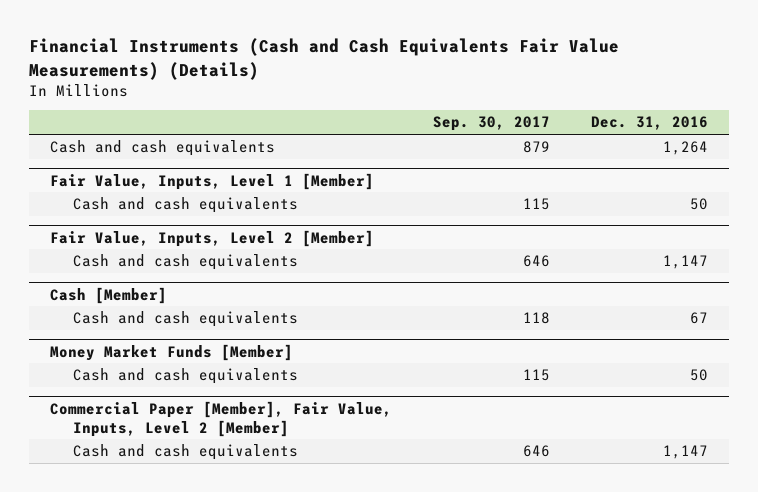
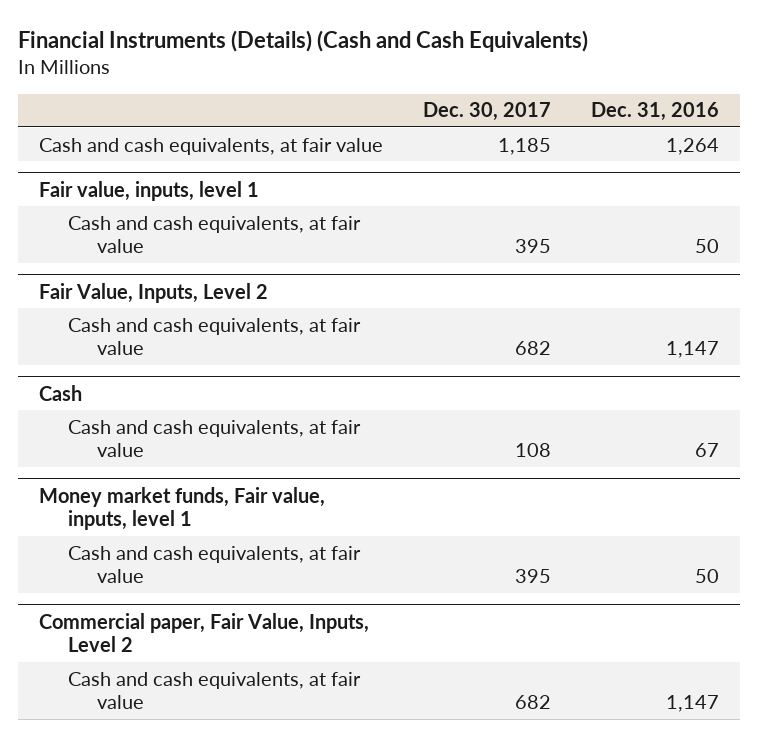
[29,38,620,80] Financial Instruments (Cash and Cash Equivalents Fair Value Measurements) (Details) -> [18,30,589,53] Financial Instruments (Details) (Cash and Cash Equivalents)
[432,116,550,132] Sep. 30, 2017 -> none
none -> [422,102,551,122] Dec. 30, 2017
[49,343,293,361] Money Market Funds [Member] -> none
[49,140,275,157] Cash and cash equivalents -> [38,137,383,155] Cash and cash equivalents, at fair value
[49,172,374,190] Fair Value, Inputs, Level 1 [Member] -> [38,180,259,201] Fair value, inputs, level 1
[72,197,298,214] Cash and cash equivalents -> [67,215,361,254] Cash and cash equivalents, at fair value
[49,229,374,247] Fair Value, Inputs, Level 2 [Member] -> [38,282,268,303] Fair Value, Inputs, Level 2
[72,254,298,271] Cash and cash equivalents -> [67,317,361,356] Cash and cash equivalents, at fair value
[49,286,167,304] Cash [Member] -> [38,384,82,401] Cash
[72,311,298,328] Cash and cash equivalents -> [67,419,361,458] Cash and cash equivalents, at fair value
none -> [38,486,325,531] Money market funds, Fair value, inputs, level 1
[72,368,298,385] Cash and cash equivalents -> [67,545,361,584] Cash and cash equivalents, at fair value
[49,400,392,437] Commercial Paper [Member], Fair Value, Inputs, Level 2 [Member] -> [38,612,369,653] Commercial paper, Fair Value, Inputs, Level 2
[72,444,298,461] Cash and cash equivalents -> [67,671,361,710] Cash and cash equivalents, at fair value

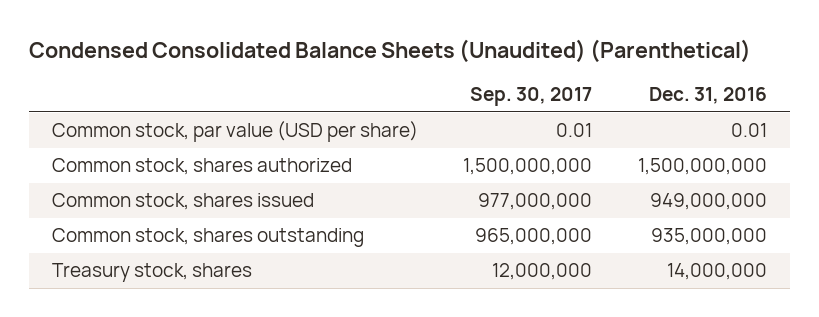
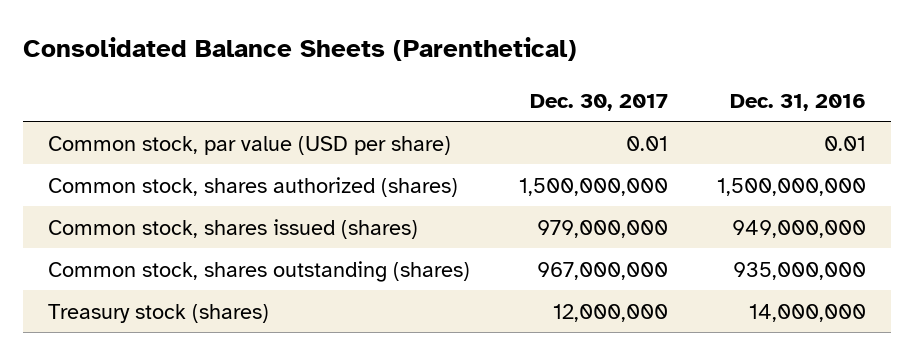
[29,39,752,64] Condensed Consolidated Balance Sheets (Unaudited) (Parenthetical) -> [22,37,577,62] Consolidated Balance Sheets (Parenthetical)
[470,87,593,107] Sep. 30, 2017 -> none
none -> [530,93,669,111] Dec. 30, 2017
[51,158,352,176] Common stock, shares authorized -> [47,176,458,197] Common stock, shares authorized (shares)
[51,193,314,211] Common stock, shares issued -> [47,218,418,239] Common stock, shares issued (shares)
[51,228,364,248] Common stock, shares outstanding -> [47,260,470,282] Common stock, shares outstanding (shares)
[51,263,252,283] Treasury stock, shares -> [47,303,269,323] Treasury stock (shares)

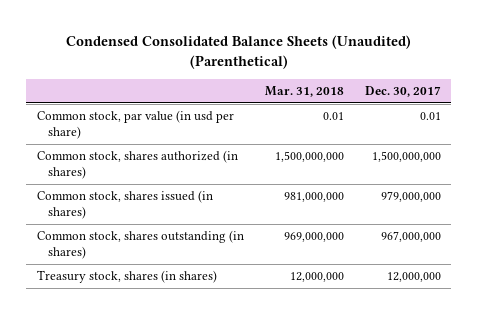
[22,37,577,62] Consolidated Balance Sheets (Parenthetical) -> [65,35,411,70] Condensed Consolidated Balance Sheets (Unaudited) (Parenthetical)
[730,93,867,111] Dec. 31, 2016 -> none
none -> [264,85,344,97] Mar. 31, 2018
[47,135,451,155] Common stock, par value (USD per share) -> [36,110,234,140] Common stock, par value (in usd per share)
[47,176,458,197] Common stock, shares authorized (shares) -> [36,150,238,180] Common stock, shares authorized (in shares)
[47,218,418,239] Common stock, shares issued (shares) -> [36,190,213,220] Common stock, shares issued (in shares)
[47,260,470,282] Common stock, shares outstanding (shares) -> [36,230,244,260] Common stock, shares outstanding (in shares)
[47,303,269,323] Treasury stock (shares) -> [36,270,217,284] Treasury stock, shares (in shares)

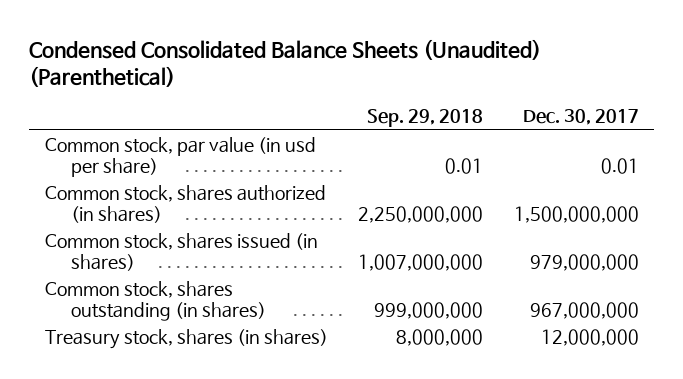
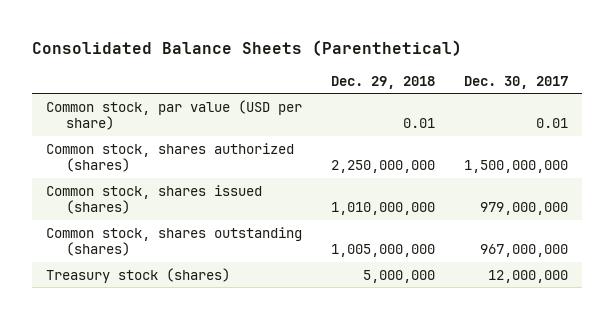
[29,38,542,88] Condensed Consolidated Balance Sheets (Unaudited) (Parenthetical) -> [32,39,463,56] Consolidated Balance Sheets (Parenthetical)
[367,109,484,128] Sep. 29, 2018 -> none
none -> [331,75,436,89] Dec. 29, 2018
[44,137,316,177] Common stock, par value (in usd per share) -> [46,99,303,131] Common stock, par value (USD per share)
[44,185,326,223] Common stock, shares authorized (in shares) -> [46,142,295,173] Common stock, shares authorized (shares)
[44,233,318,271] Common stock, shares issued (in shares) -> [46,184,263,215] Common stock, shares issued (shares)
[44,281,266,321] Common stock, shares outstanding (in shares) -> [46,226,303,257] Common stock, shares outstanding (shares)
[44,329,328,350] Treasury stock, shares (in shares) -> [46,267,231,283] Treasury stock (shares)

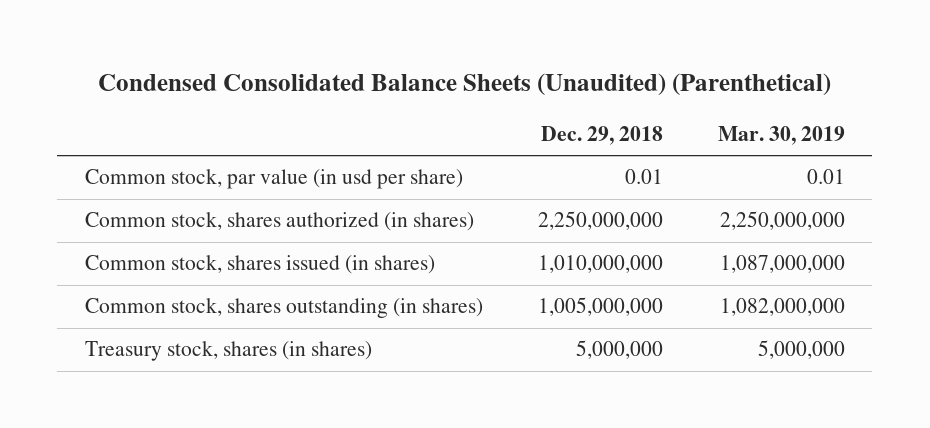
[32,39,463,56] Consolidated Balance Sheets (Parenthetical) -> [97,72,831,96] Condensed Consolidated Balance Sheets (Unaudited) (Parenthetical)
[463,75,568,89] Dec. 30, 2017 -> none
none -> [717,125,845,145] Mar. 30, 2019
[46,99,303,131] Common stock, par value (USD per share) -> [84,169,463,190] Common stock, par value (in usd per share)
[46,142,295,173] Common stock, shares authorized (shares) -> [84,212,474,232] Common stock, shares authorized (in shares)
[46,184,263,215] Common stock, shares issued (shares) -> [84,255,435,275] Common stock, shares issued (in shares)
[46,226,303,257] Common stock, shares outstanding (shares) -> [84,298,483,319] Common stock, shares outstanding (in shares)
[46,267,231,283] Treasury stock (shares) -> [84,341,372,362] Treasury stock, shares (in shares)

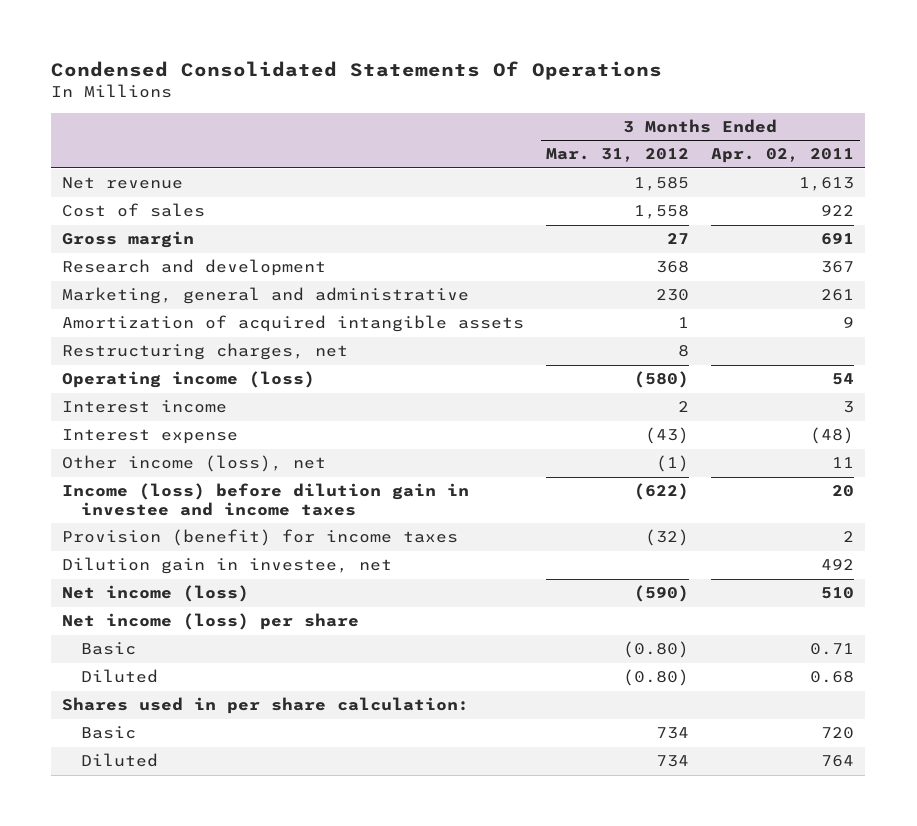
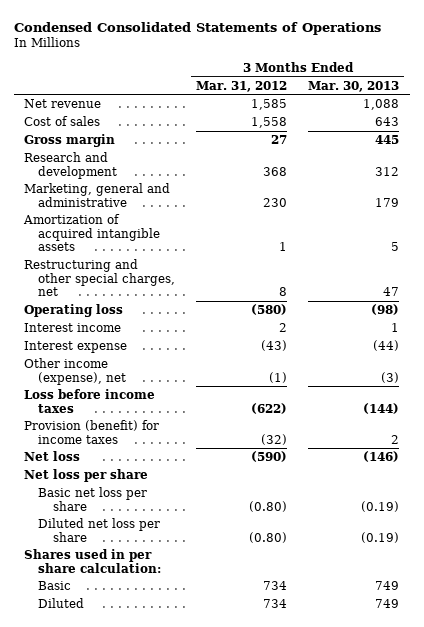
[51,60,663,80] Condensed Consolidated Statements Of Operations -> [13,21,381,35] Condensed Consolidated Statements of Operations
[711,148,855,164] Apr. 02, 2011 -> none
none -> [308,80,400,92] Mar. 30, 2013
[62,343,349,361] Restructuring charges, net -> [24,259,176,296] Restructuring and other special charges, net
[62,371,316,389] Operating income (loss) -> [24,304,124,318] Operating loss
[62,455,327,473] Other income (loss), net -> [24,358,127,385] Other income (expense), net
[62,483,470,516] Income (loss) before dilution gain in investee and income taxes -> [24,389,156,413] Loss before income taxes
[62,557,393,575] Dilution gain in investee, net -> none
[62,585,250,603] Net income (loss) -> [24,451,81,462] Net loss
[62,613,360,631] Net income (loss) per share -> [24,469,149,483] Net loss per share
[81,642,137,656] Basic -> [38,487,148,511] Basic net loss per share
[81,669,159,684] Diluted -> [38,518,161,542] Diluted net loss per share

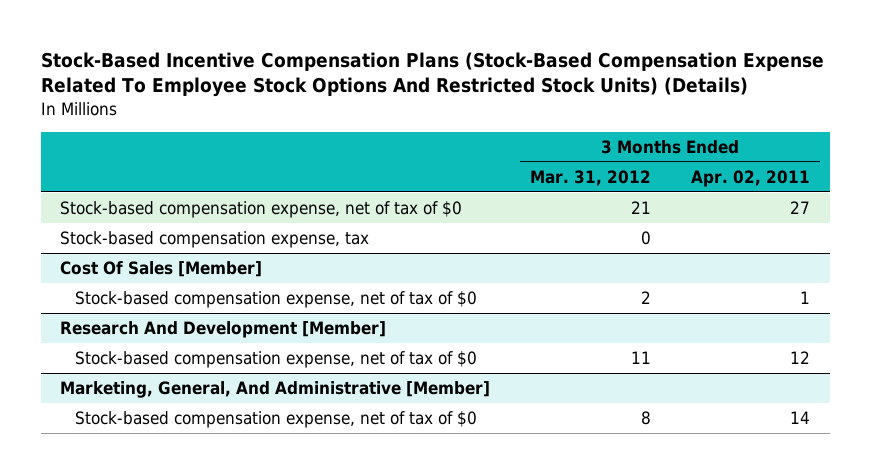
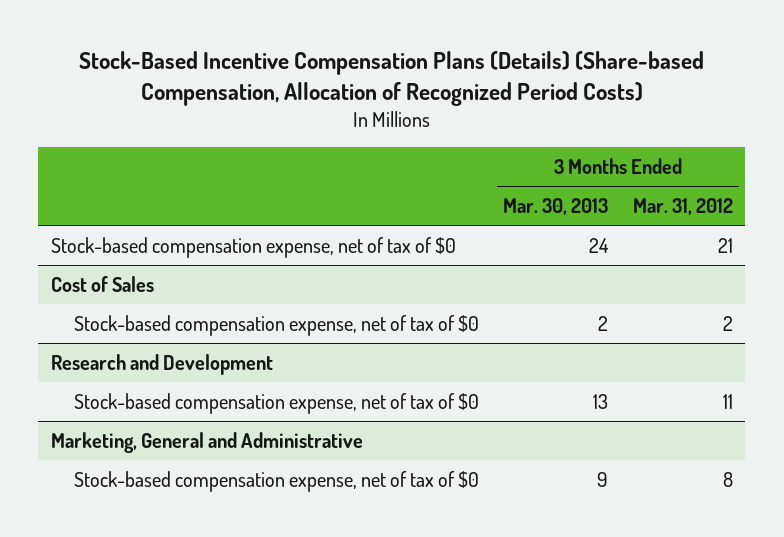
[40,51,824,98] Stock-Based Incentive Compensation Plans (Stock-Based Compensation Expense Related To Employee Stock Options And Restricted Stock Units) (Details) -> [78,51,704,107] Stock-Based Incentive Compensation Plans (Details) (Share-based Compensation, Allocation of Recognized Period Costs)
[690,169,810,187] Apr. 02, 2011 -> none
none -> [503,197,609,215] Mar. 30, 2013
[60,231,370,249] Stock-based compensation expense, tax -> none
[60,261,263,278] Cost Of Sales [Member] -> [50,275,154,292] Cost of Sales
[60,321,387,339] Research And Development [Member] -> [50,353,273,375] Research and Development
[60,381,491,399] Marketing, General, And Administrative [Member] -> [50,431,363,453] Marketing, General and Administrative

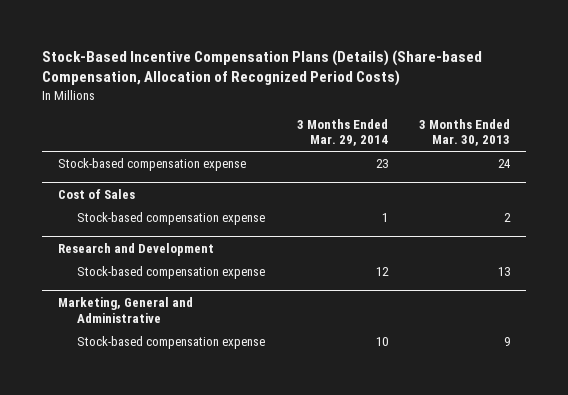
[632,197,733,215] Mar. 31, 2012 -> none
none -> [296,118,388,147] 3 Months Ended Mar. 29, 2014
[50,236,456,258] Stock-based compensation expense, net of tax of $0 -> [58,158,247,172] Stock-based compensation expense
[73,314,479,336] Stock-based compensation expense, net of tax of $0 -> [77,212,266,226] Stock-based compensation expense
[73,392,479,414] Stock-based compensation expense, net of tax of $0 -> [77,266,266,280] Stock-based compensation expense
[73,470,479,492] Stock-based compensation expense, net of tax of $0 -> [77,336,266,350] Stock-based compensation expense

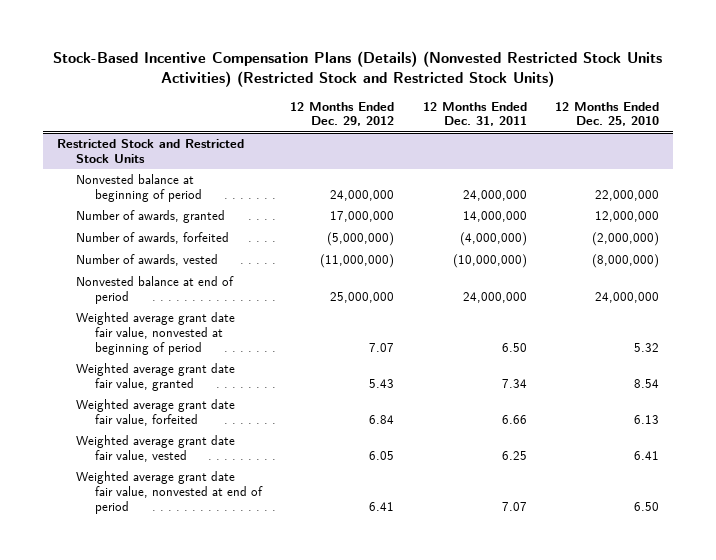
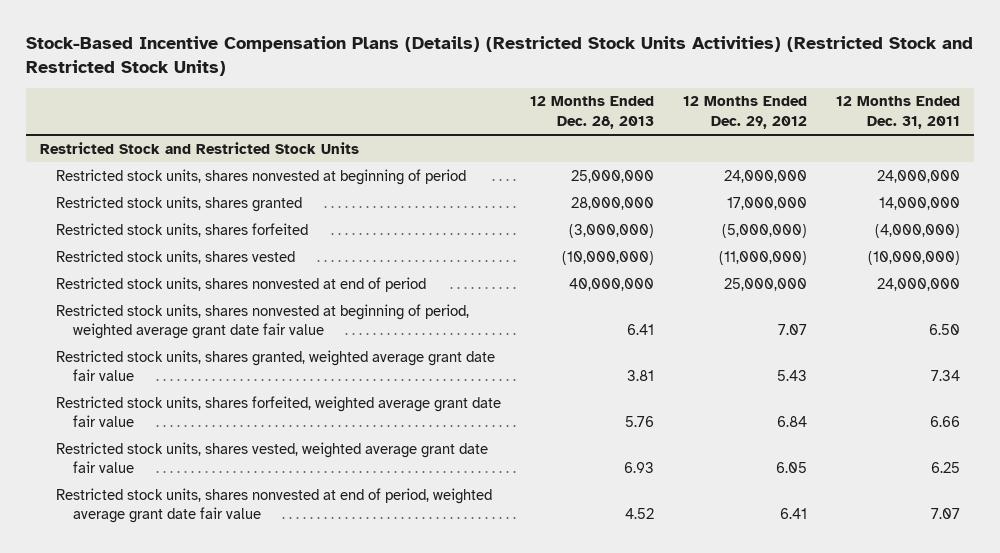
[53,50,663,87] Stock-Based Incentive Compensation Plans (Details) (Nonvested Restricted Stock Units Activities) (Restricted Stock and Restricted Stock Units) -> [25,36,973,76] Stock-Based Incentive Compensation Plans (Details) (Restricted Stock Units Activities) (Restricted Stock and Restricted Stock Units)
[555,101,660,127] 12 Months Ended Dec. 25, 2010 -> none
none -> [530,96,655,129] 12 Months Ended Dec. 28, 2013
[75,174,202,202] Nonvested balance at beginning of period -> [56,168,467,185] Restricted stock units, shares nonvested at beginning of period
[75,210,225,224] Number of awards, granted -> [56,195,303,212] Restricted stock units, shares granted
[75,232,229,245] Number of awards, forfeited -> [56,222,309,237] Restricted stock units, shares forfeited
[75,254,218,267] Number of awards, vested -> [56,249,296,264] Restricted stock units, shares vested
[75,276,234,304] Nonvested balance at end of period -> [56,276,427,292] Restricted stock units, shares nonvested at end of period
[75,312,235,355] Weighted average grant date fair value, nonvested at beginning of period -> [56,303,470,340] Restricted stock units, shares nonvested at beginning of period, weighted average grant date fair value
[75,363,235,391] Weighted average grant date fair value, granted -> [56,349,496,382] Restricted stock units, shares granted, weighted average grant date fair value
[75,399,235,426] Weighted average grant date fair value, forfeited -> [56,395,502,428] Restricted stock units, shares forfeited, weighted average grant date fair value
[75,435,235,462] Weighted average grant date fair value, vested -> [56,441,489,474] Restricted stock units, shares vested, weighted average grant date fair value
[75,471,263,514] Weighted average grant date fair value, nonvested at end of period -> [56,487,493,524] Restricted stock units, shares nonvested at end of period, weighted average grant date fair value

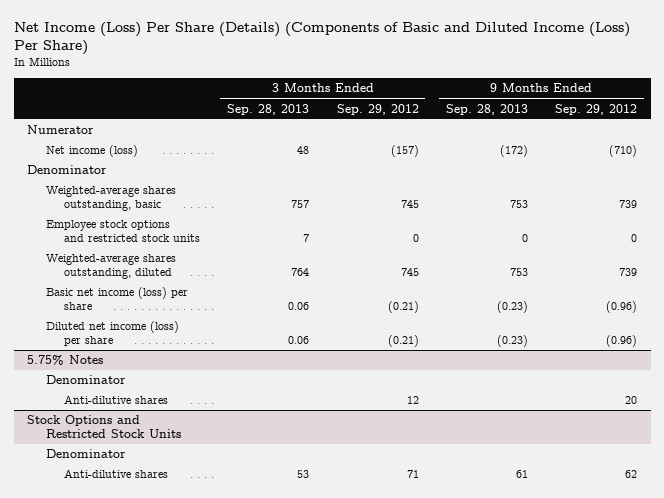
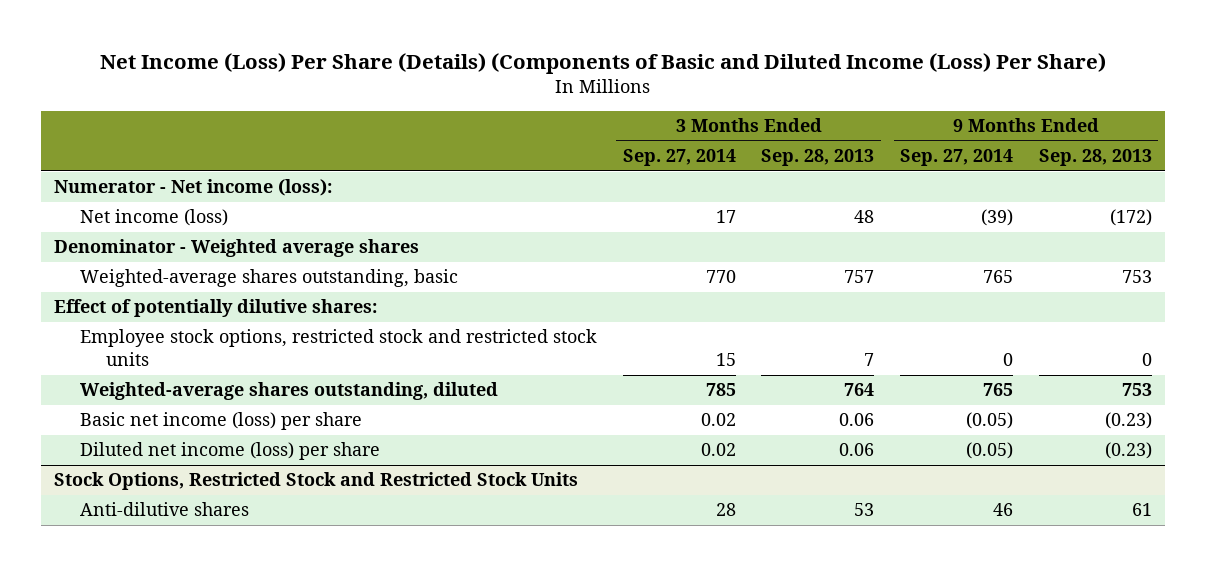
[336,103,419,115] Sep. 29, 2012 -> none
[555,103,638,115] Sep. 29, 2012 -> none
none -> [622,149,736,167] Sep. 27, 2014
none -> [900,149,1014,167] Sep. 27, 2014
[27,125,95,135] Numerator -> none
none -> [54,179,333,197] Numerator - Net income (loss):
[27,165,108,175] Denominator -> none
none -> [54,239,420,258] Denominator - Weighted average shares
none -> [54,299,378,318] Effect of potentially dilutive shares:
[45,220,200,243] Employee stock options and restricted stock units -> [80,329,598,367] Employee stock options, restricted stock and restricted stock units
[27,355,104,366] 5.75% Notes -> none
[45,375,126,385] Denominator -> none
[63,395,168,405] Anti-dilutive shares -> none
[45,449,126,459] Denominator -> none
[27,415,181,439] Stock Options and Restricted Stock Units -> [54,472,579,491] Stock Options, Restricted Stock and Restricted Stock Units

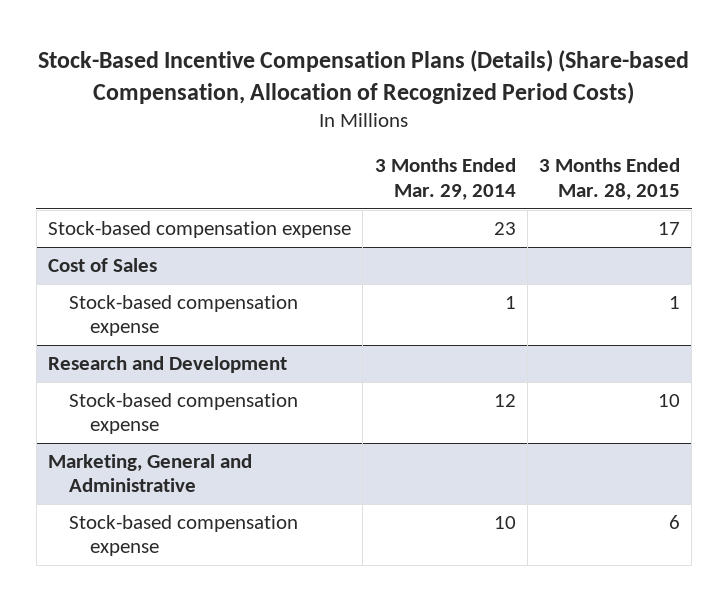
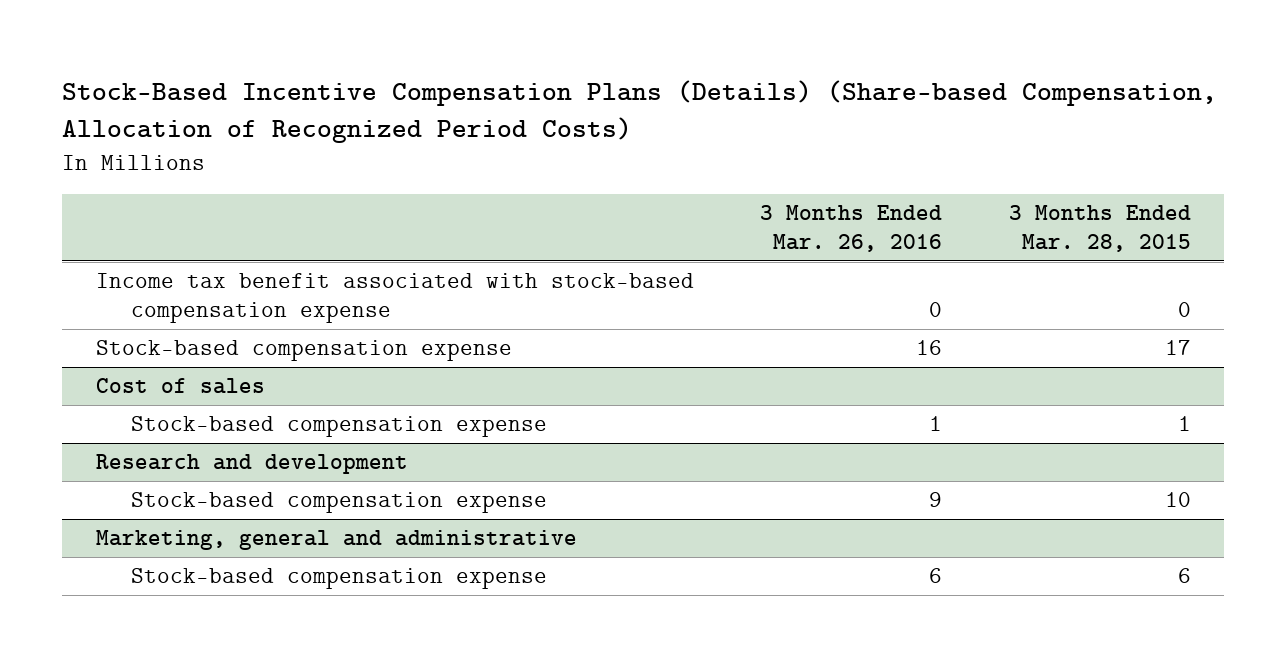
[374,158,516,200] 3 Months Ended Mar. 29, 2014 -> none
none -> [760,205,943,253] 3 Months Ended Mar. 26, 2016
none -> [95,273,694,324] Income tax benefit associated with stock-based compensation expense
[48,258,158,273] Cost of Sales -> [95,378,265,395] Cost of sales
[48,356,288,374] Research and Development -> [95,454,408,475] Research and development
[48,454,253,493] Marketing, General and Administrative -> [95,530,577,551] Marketing, general and administrative

